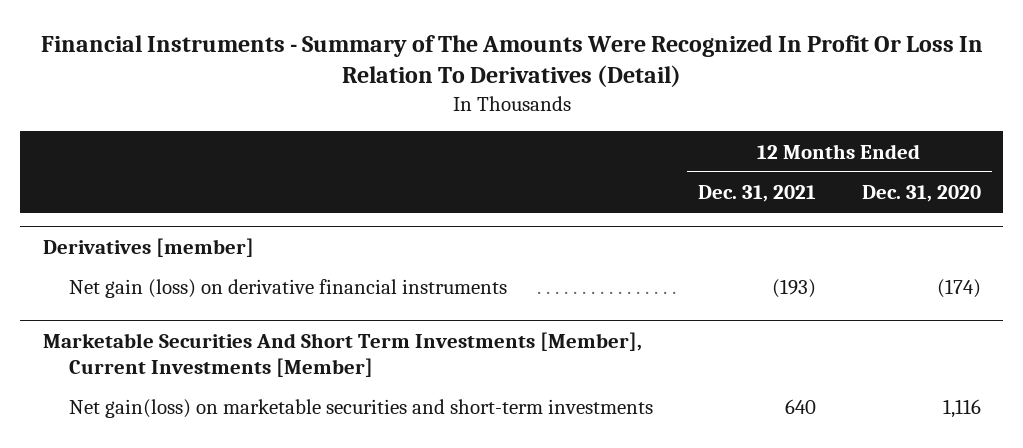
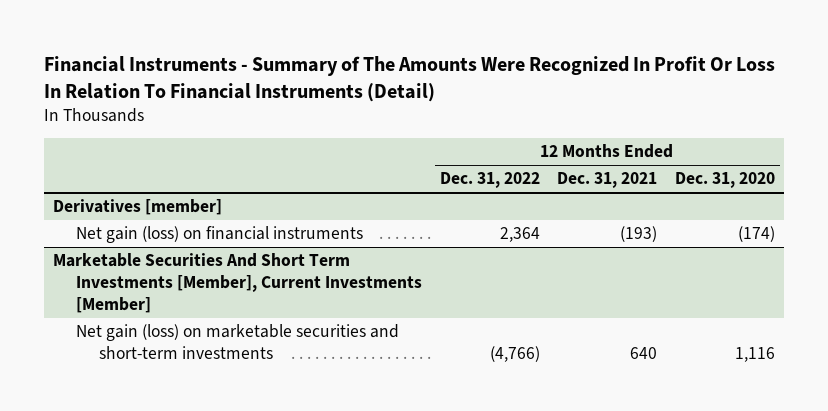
[40,34,983,88] Financial Instruments - Summary of The Amounts Were Recognized In Profit Or Loss In Relation To Derivatives (Detail) -> [43,55,775,102] Financial Instruments - Summary of The Amounts Were Recognized In Profit Or Loss In Relation To Financial Instruments (Detail)
none -> [439,172,540,189] Dec. 31, 2022
[68,279,507,299] Net gain (loss) on derivative financial instruments -> [76,226,364,244] Net gain (loss) on financial instruments
[68,399,653,419] Net gain(loss) on marketable securities and short-term investments -> [76,324,400,360] Net gain (loss) on marketable securities and short-term investments

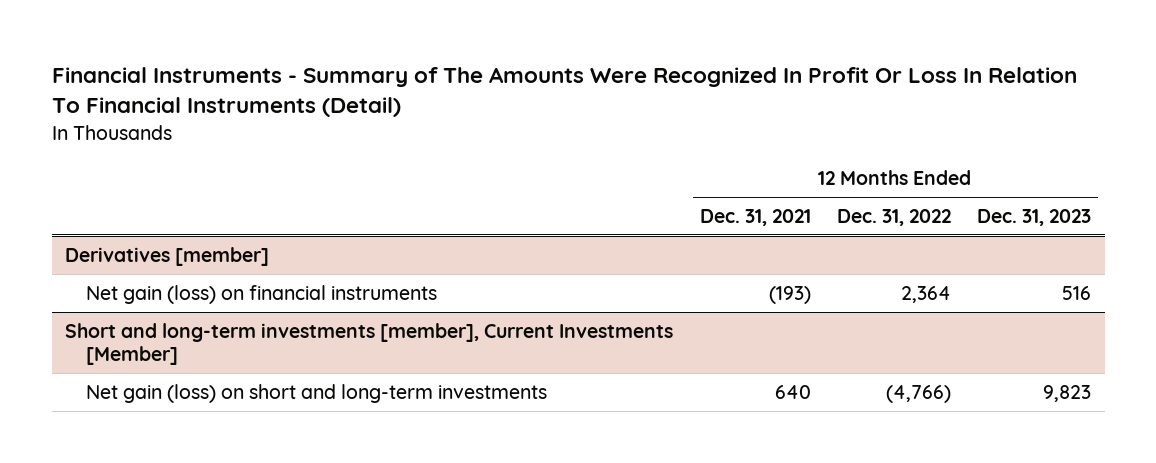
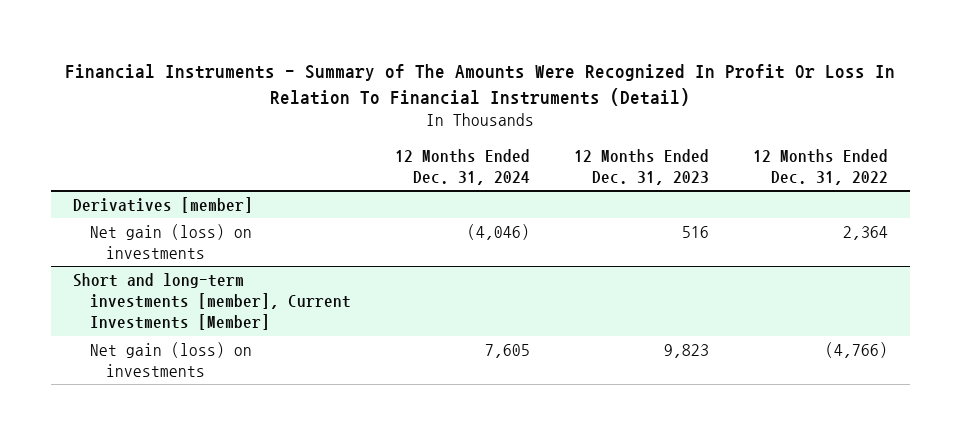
[699,208,811,226] Dec. 31, 2021 -> none
none -> [394,148,530,185] 12 Months Ended Dec. 31, 2024
[86,284,438,304] Net gain (loss) on financial instruments -> [89,224,252,260] Net gain (loss) on investments
[86,383,548,403] Net gain (loss) on short and long-term investments -> [89,342,252,378] Net gain (loss) on investments

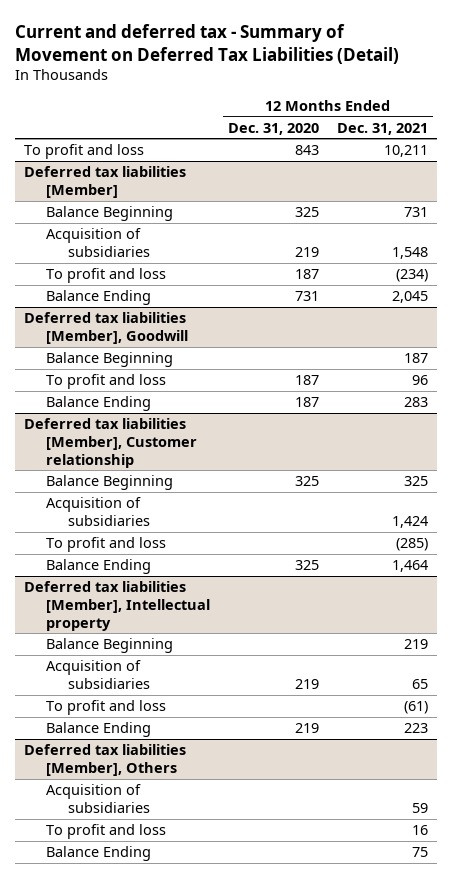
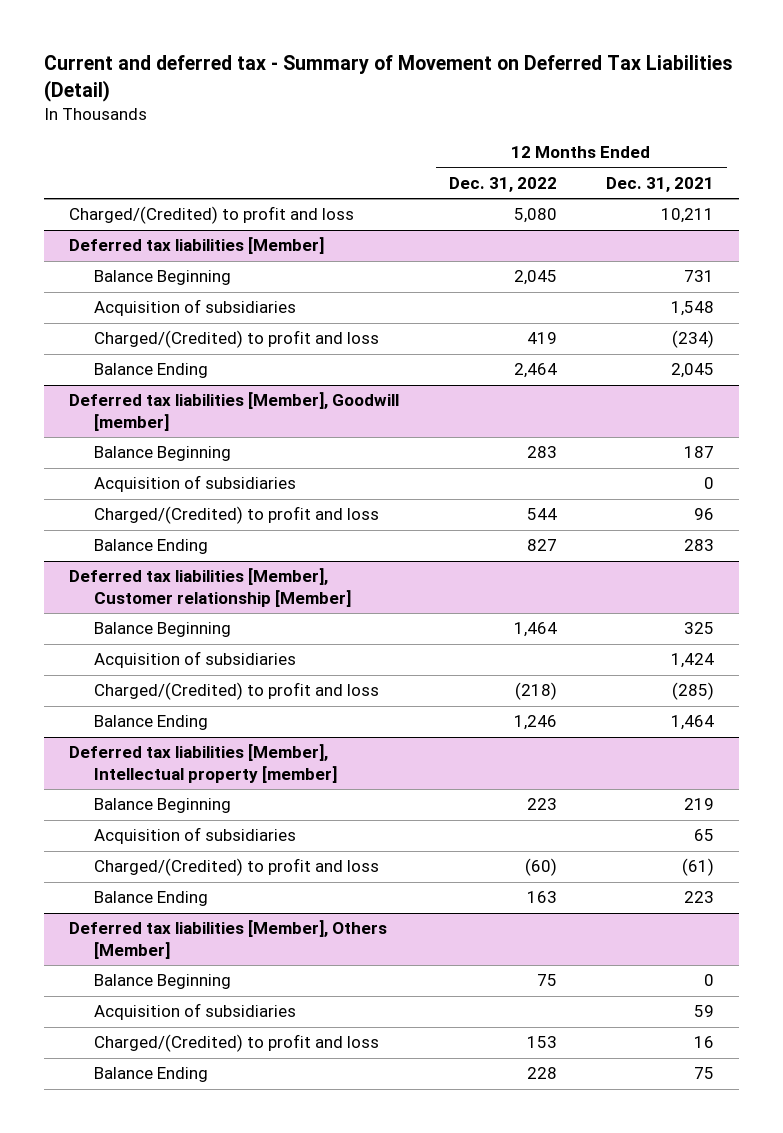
[228,122,320,135] Dec. 31, 2020 -> none
none -> [448,177,557,193] Dec. 31, 2022
[24,144,145,160] To profit and loss -> [68,206,354,225] Charged/(Credited) to profit and loss
[45,268,166,284] To profit and loss -> [94,330,380,349] Charged/(Credited) to profit and loss
[24,312,188,344] Deferred tax liabilities [Member], Goodwill -> [68,392,399,432] Deferred tax liabilities [Member], Goodwill [member]
none -> [94,475,297,493] Acquisition of subsidiaries
[45,374,166,390] To profit and loss -> [94,506,380,525] Charged/(Credited) to profit and loss
[24,418,197,468] Deferred tax liabilities [Member], Customer relationship -> [68,568,352,608] Deferred tax liabilities [Member], Customer relationship [Member]
[45,537,166,553] To profit and loss -> [94,682,380,701] Charged/(Credited) to profit and loss
[24,581,210,631] Deferred tax liabilities [Member], Intellectual property -> [68,744,338,784] Deferred tax liabilities [Member], Intellectual property [member]
[45,700,166,716] To profit and loss -> [94,858,380,877] Charged/(Credited) to profit and loss
[24,744,187,776] Deferred tax liabilities [Member], Others -> [68,920,387,960] Deferred tax liabilities [Member], Others [Member]
none -> [94,974,232,990] Balance Beginning
[45,824,166,840] To profit and loss -> [94,1034,380,1053] Charged/(Credited) to profit and loss

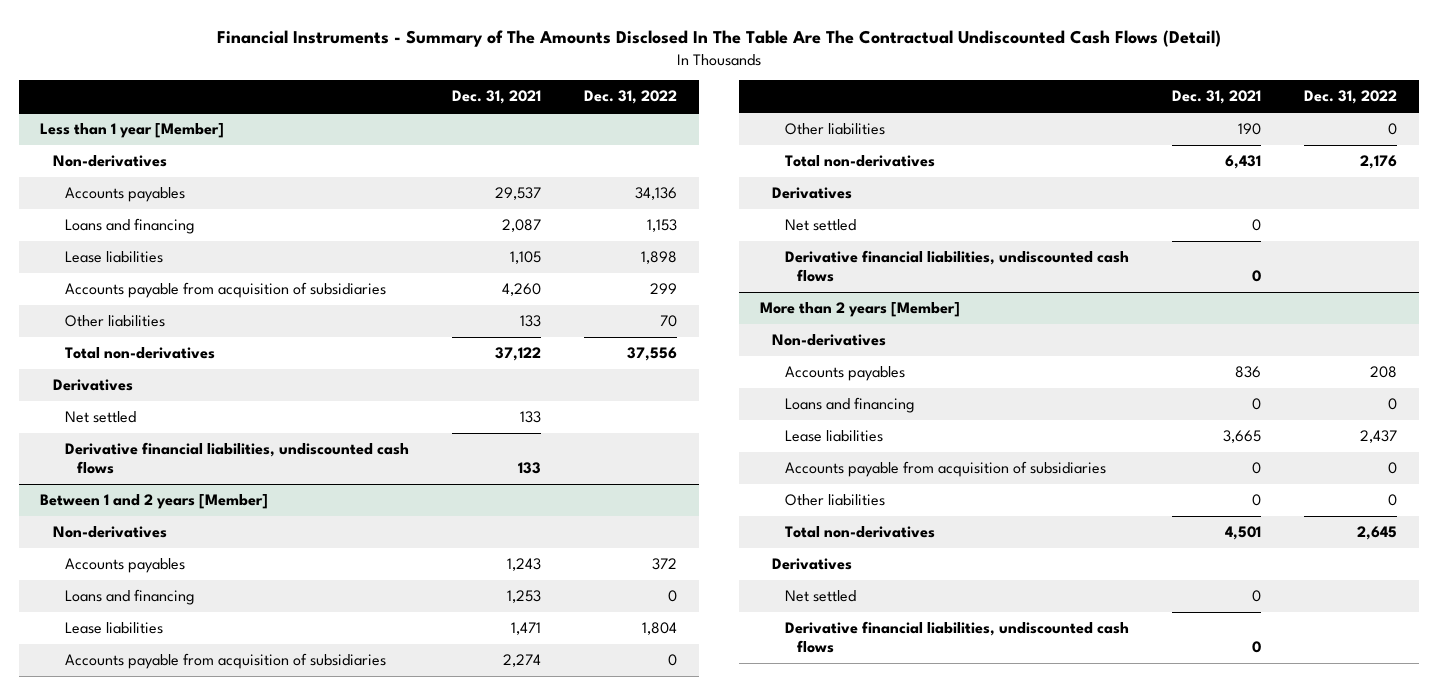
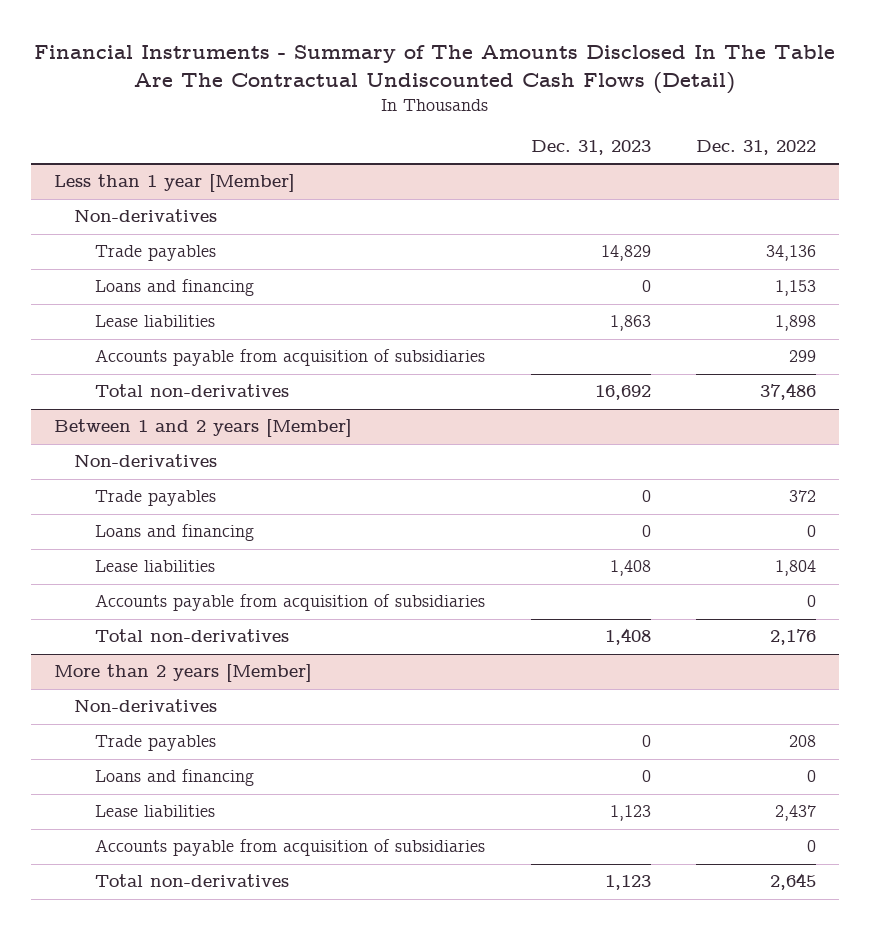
[452,90,542,105] Dec. 31, 2021 -> none
none -> [530,140,651,156] Dec. 31, 2023
[64,187,185,203] Accounts payables -> [95,245,217,262] Trade payables
[64,315,165,328] Other liabilities -> none
[52,379,133,392] Derivatives -> none
[64,411,136,424] Net settled -> none
[64,442,409,475] Derivative financial liabilities, undiscounted cash flows -> none
[627,347,678,362] 37,556 -> [760,383,817,401] 37,486
[64,558,185,574] Accounts payables -> [95,490,217,507] Trade payables
[784,123,885,136] Other liabilities -> none
[772,187,853,200] Derivatives -> none
[784,219,856,232] Net settled -> none
[784,250,1129,283] Derivative financial liabilities, undiscounted cash flows -> none
[784,366,905,382] Accounts payables -> [95,735,217,752] Trade payables
[784,494,885,507] Other liabilities -> none
[772,558,853,571] Derivatives -> none
[784,590,856,603] Net settled -> none
[784,621,1129,654] Derivative financial liabilities, undiscounted cash flows -> none

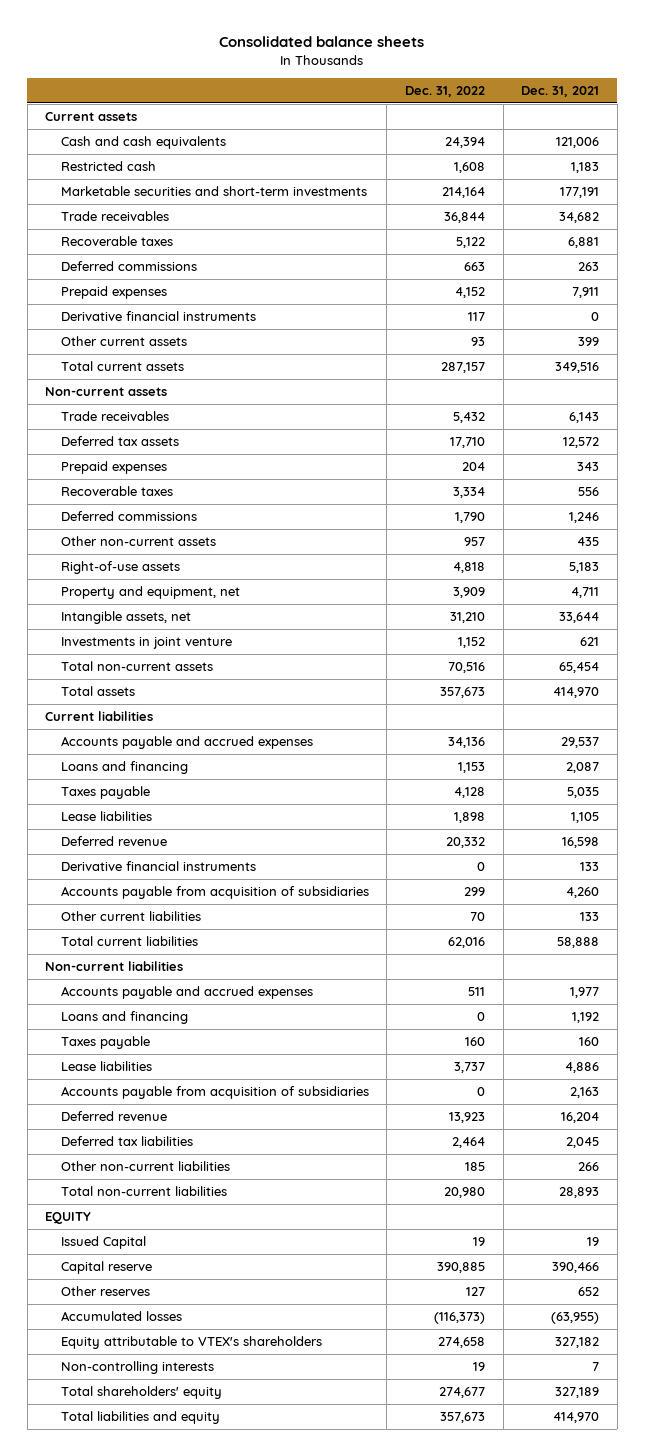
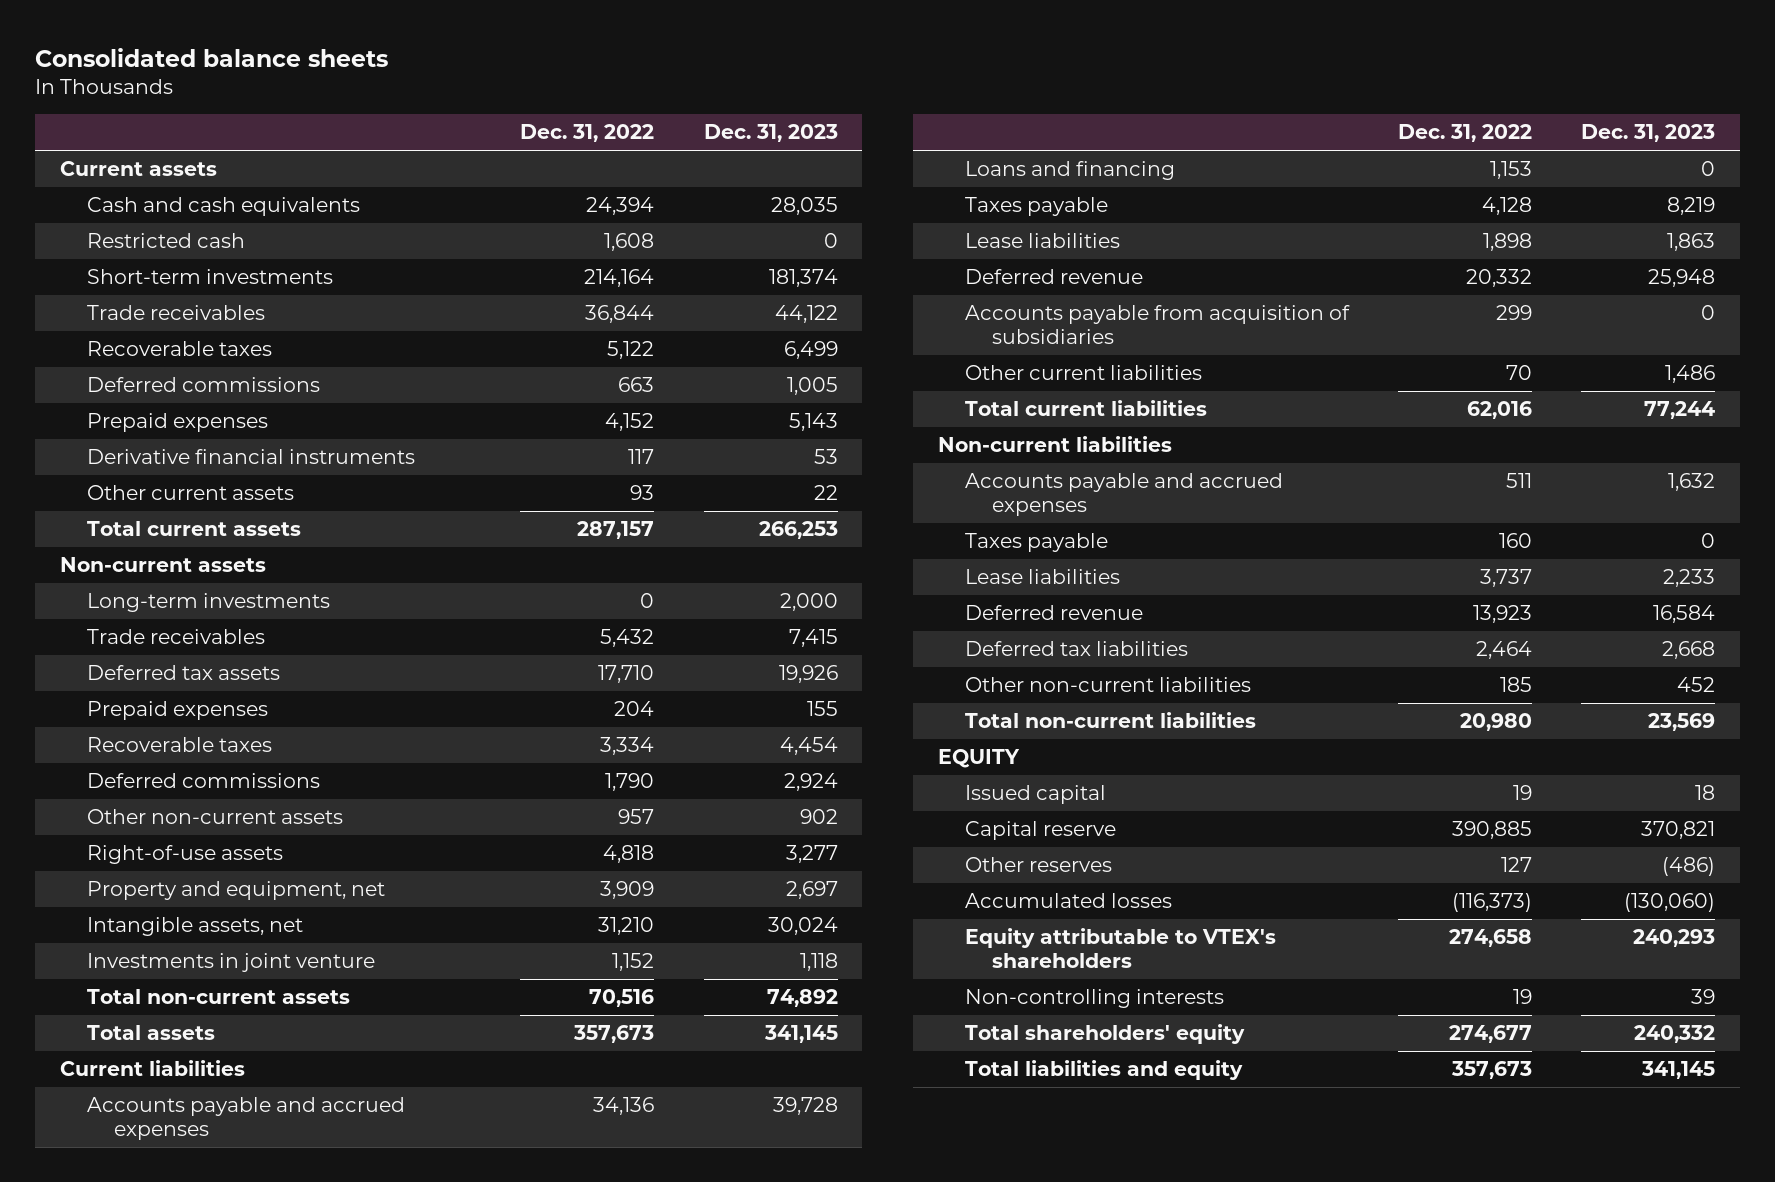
[521,85,600,97] Dec. 31, 2021 -> none
none -> [703,124,838,143] Dec. 31, 2023
[60,186,367,197] Marketable securities and short-term investments -> [86,268,333,284] Short-term investments
none -> [86,592,330,612] Long-term investments
[60,861,256,872] Derivative financial instruments -> none
[60,1011,188,1025] Loans and financing -> none
[60,1086,369,1100] Accounts payable from acquisition of subsidiaries -> none
[60,1236,146,1250] Issued Capital -> [964,784,1106,804] Issued capital

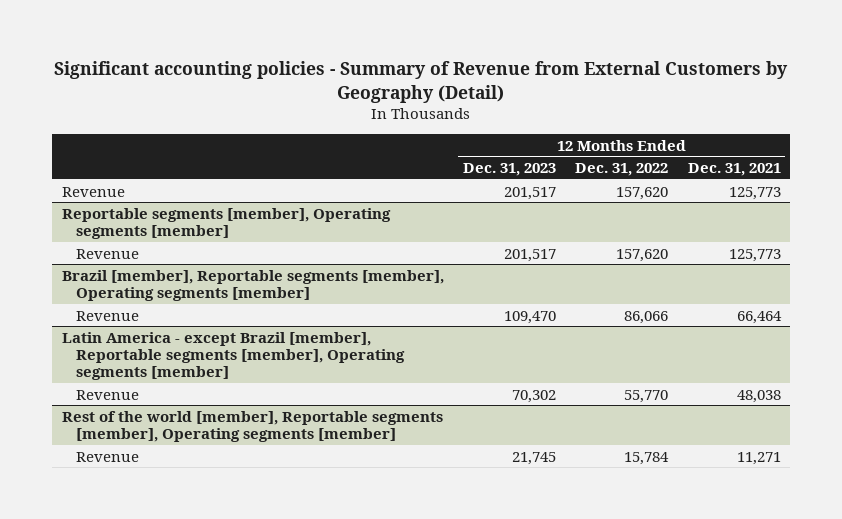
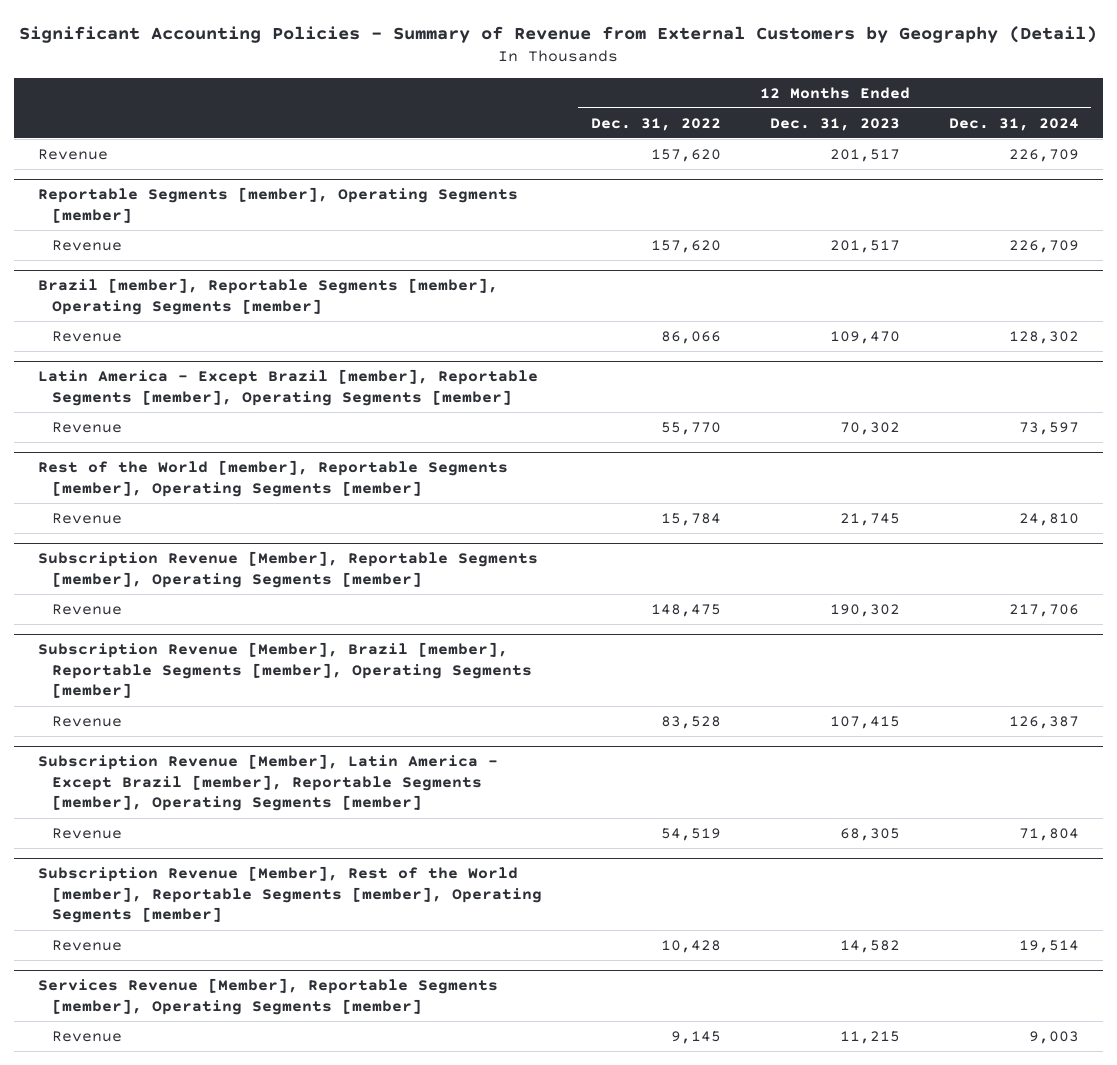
[54,61,789,103] Significant accounting policies - Summary of Revenue from External Customers by Geography (Detail) -> [19,26,1098,44] Significant Accounting Policies - Summary of Revenue from External Customers by Geography (Detail)
[687,162,781,176] Dec. 31, 2021 -> none
none -> [948,117,1079,131] Dec. 31, 2024
[61,207,391,240] Reportable segments [member], Operating segments [member] -> [38,187,519,223] Reportable Segments [member], Operating Segments [member]
[61,269,444,302] Brazil [member], Reportable segments [member], Operating segments [member] -> [38,278,499,315] Brazil [member], Reportable Segments [member], Operating Segments [member]
[61,331,406,381] Latin America - except Brazil [member], Reportable segments [member], Operating segments [member] -> [38,369,539,406] Latin America - Except Brazil [member], Reportable Segments [member], Operating Segments [member]
[61,410,443,443] Rest of the world [member], Reportable segments [member], Operating segments [member] -> [38,460,509,497] Rest of the World [member], Reportable Segments [member], Operating Segments [member]
none -> [38,551,539,588] Subscription Revenue [Member], Reportable Segments [member], Operating Segments [member]
none -> [51,603,122,615] Revenue
none -> [38,642,532,699] Subscription Revenue [Member], Brazil [member], Reportable Segments [member], Operating Segments [member]
none -> [51,715,122,727] Revenue
none -> [38,754,499,812] Subscription Revenue [Member], Latin America - Except Brazil [member], Reportable Segments [member], Operating Segments [member]
none -> [51,827,122,839] Revenue
none -> [38,866,542,924] Subscription Revenue [Member], Rest of the World [member], Reportable Segments [member], Operating Segments [member]
none -> [51,939,122,951] Revenue
none -> [38,978,499,1015] Services Revenue [Member], Reportable Segments [member], Operating Segments [member]
none -> [51,1030,122,1042] Revenue

